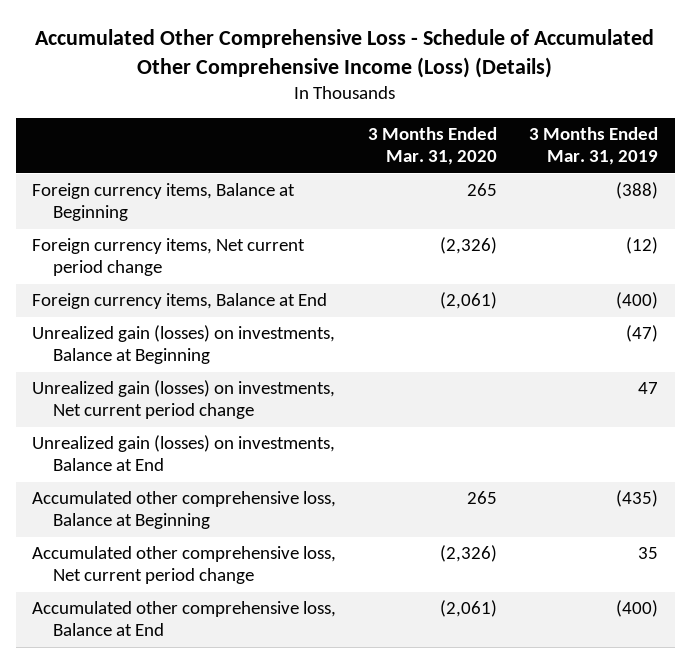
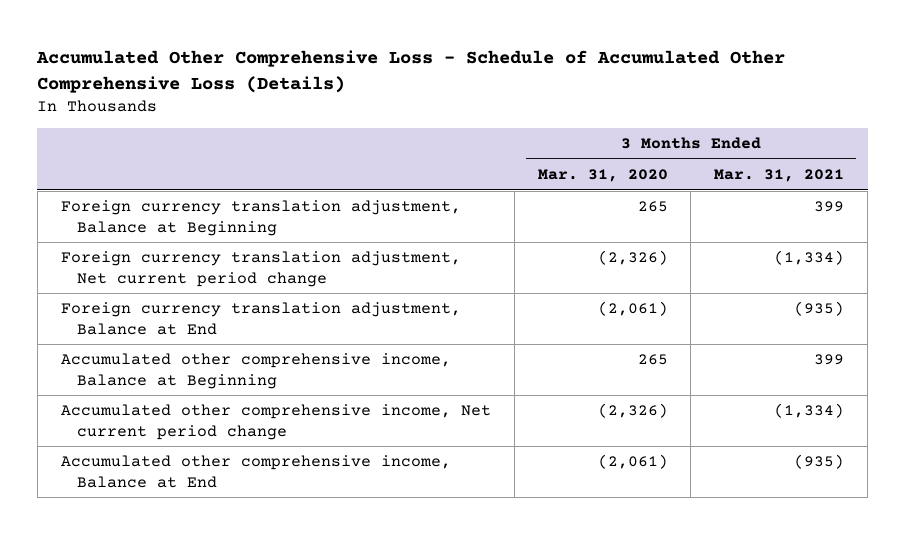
[35,29,655,79] Accumulated Other Comprehensive Loss - Schedule of Accumulated Other Comprehensive Income (Loss) (Details) -> [36,50,786,93] Accumulated Other Comprehensive Loss - Schedule of Accumulated Other Comprehensive Loss (Details)
[529,127,659,166] 3 Months Ended Mar. 31, 2019 -> none
none -> [714,169,845,183] Mar. 31, 2021
[32,325,336,365] Unrealized gain (losses) on investments, Balance at Beginning -> none
[32,380,336,420] Unrealized gain (losses) on investments, Net current period change -> none
[32,435,336,472] Unrealized gain (losses) on investments, Balance at End -> none
[32,183,296,222] Foreign currency items, Balance at Beginning -> [60,200,461,236] Foreign currency translation adjustment, Balance at Beginning
[32,238,306,277] Foreign currency items, Net current period change -> [60,251,461,287] Foreign currency translation adjustment, Net current period change
[32,293,328,310] Foreign currency items, Balance at End -> [60,302,461,335] Foreign currency translation adjustment, Balance at End
[32,491,337,530] Accumulated other comprehensive loss, Balance at Beginning -> [60,353,451,389] Accumulated other comprehensive income, Balance at Beginning
[32,546,337,585] Accumulated other comprehensive loss, Net current period change -> [60,404,491,440] Accumulated other comprehensive income, Net current period change
[32,601,337,637] Accumulated other comprehensive loss, Balance at End -> [60,455,451,488] Accumulated other comprehensive income, Balance at End

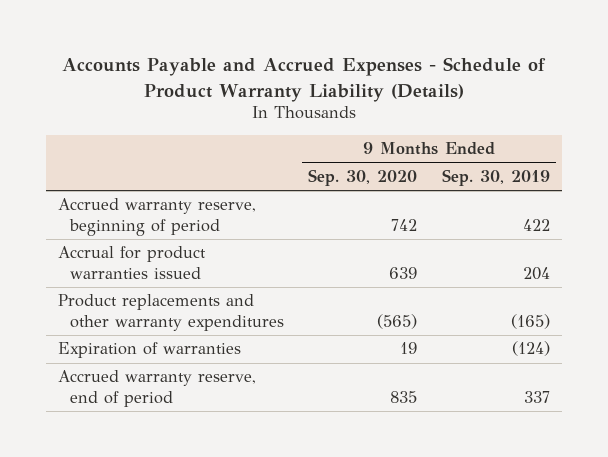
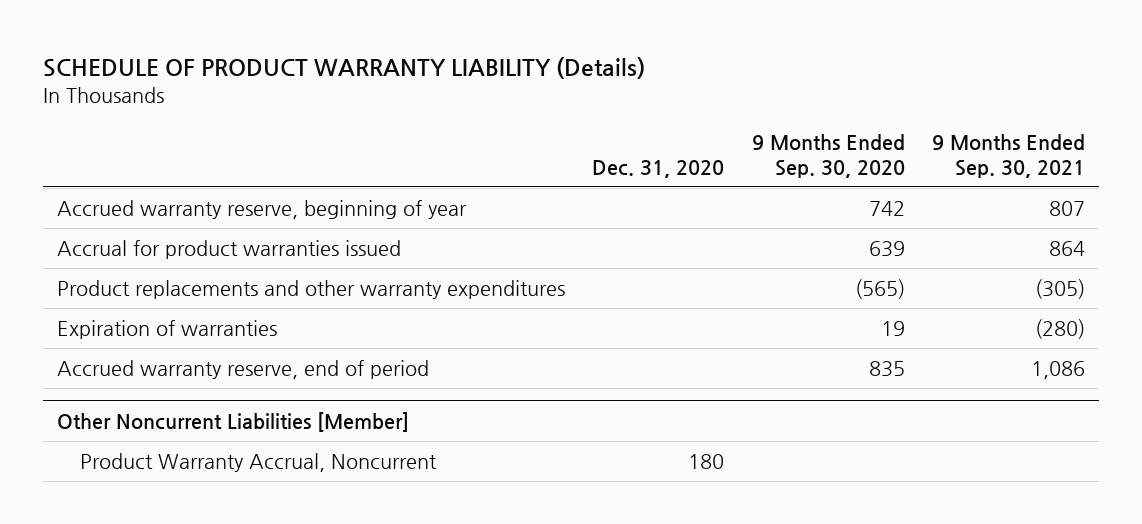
[62,57,547,102] Accounts Payable and Accrued Expenses - Schedule of Product Warranty Liability (Details) -> [43,56,646,79] SCHEDULE OF PRODUCT WARRANTY LIABILITY (Details)
[441,169,550,187] Sep. 30, 2019 -> none
none -> [592,159,725,178] Dec. 31, 2020
none -> [932,134,1086,178] 9 Months Ended Sep. 30, 2021
[58,198,257,236] Accrued warranty reserve, beginning of period -> [57,200,468,220] Accrued warranty reserve, beginning of year
none -> [57,411,410,432] Other Noncurrent Liabilities [Member]
none -> [79,453,437,473] Product Warranty Accrual, Noncurrent

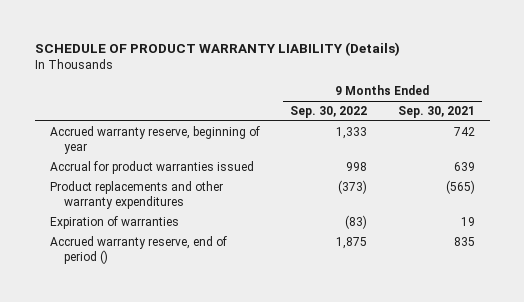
[592,159,725,178] Dec. 31, 2020 -> none
[751,134,905,178] 9 Months Ended Sep. 30, 2020 -> none
none -> [290,106,368,119] Sep. 30, 2022
[57,411,410,432] Other Noncurrent Liabilities [Member] -> none
[79,453,437,473] Product Warranty Accrual, Noncurrent -> none
[1049,201,1086,217] 807 -> [453,127,475,137] 742
[1049,241,1086,257] 864 -> [453,162,475,172] 639
[1035,279,1086,300] (305) -> [445,180,475,195] (565)
[1035,319,1086,340] (280) -> [460,217,475,227] 19
[57,360,430,380] Accrued warranty reserve, end of period -> [49,236,227,264] Accrued warranty reserve, end of period ()
[1031,361,1086,380] 1,086 -> [453,237,475,247] 835

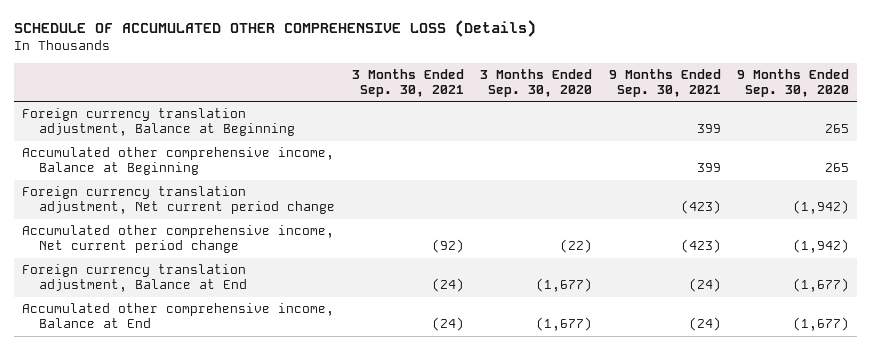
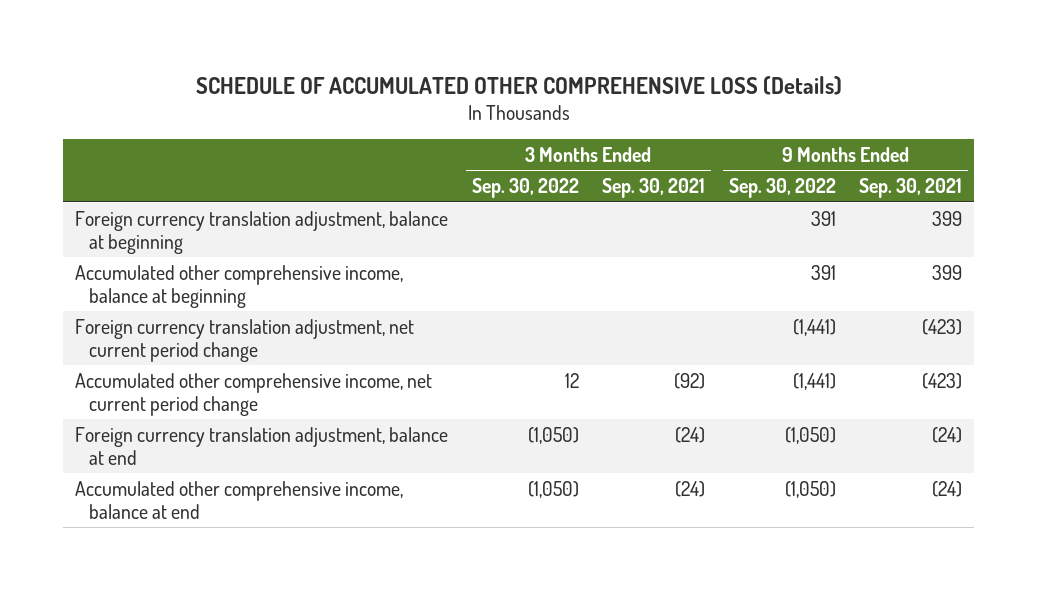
[480,68,593,97] 3 Months Ended Sep. 30, 2020 -> none
[737,68,850,97] 9 Months Ended Sep. 30, 2020 -> none
none -> [471,178,579,199] Sep. 30, 2022
none -> [728,178,836,199] Sep. 30, 2022
[22,108,296,137] Foreign currency translation adjustment, Balance at Beginning -> [75,210,449,254] Foreign currency translation adjustment, balance at beginning
[22,147,335,176] Accumulated other comprehensive income, Balance at Beginning -> [75,264,404,308] Accumulated other comprehensive income, balance at beginning
[22,186,336,215] Foreign currency translation adjustment, Net current period change -> [75,318,415,362] Foreign currency translation adjustment, net current period change
[22,225,335,254] Accumulated other comprehensive income, Net current period change -> [75,372,433,416] Accumulated other comprehensive income, net current period change
[22,264,248,293] Foreign currency translation adjustment, Balance at End -> [75,426,449,465] Foreign currency translation adjustment, balance at end
[22,303,335,329] Accumulated other comprehensive income, Balance at End -> [75,480,404,519] Accumulated other comprehensive income, balance at end

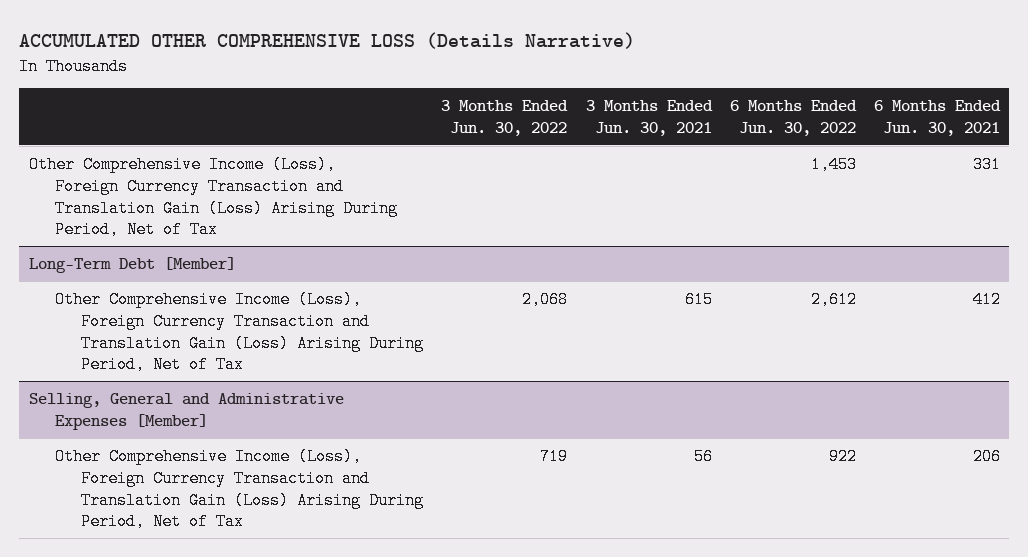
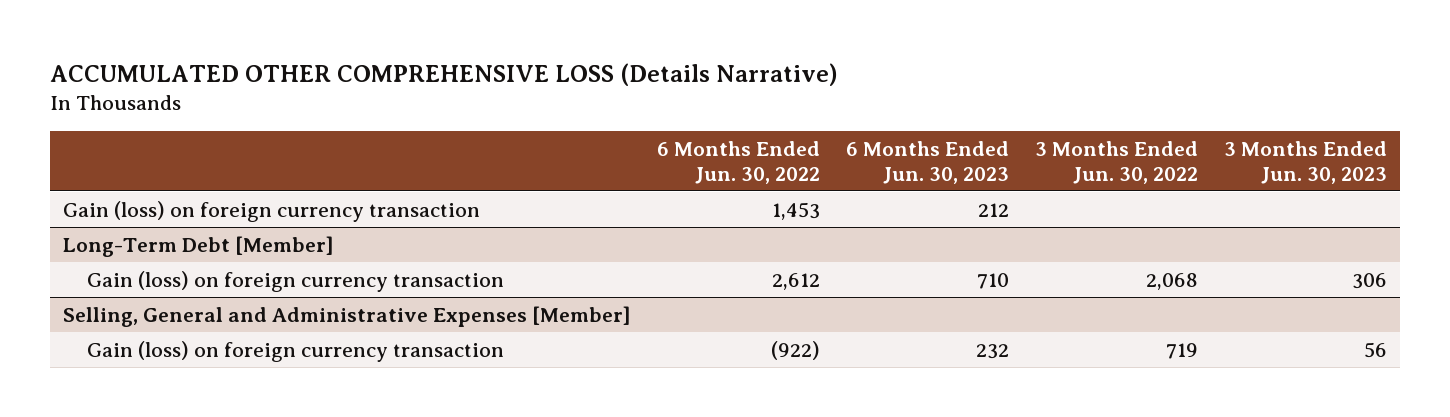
[585,99,713,136] 3 Months Ended Jun. 30, 2021 -> none
[873,99,1001,136] 6 Months Ended Jun. 30, 2021 -> none
none -> [845,140,1009,184] 6 Months Ended Jun. 30, 2023
none -> [1224,140,1388,184] 3 Months Ended Jun. 30, 2023
[28,155,398,239] Other Comprehensive Income (Loss), Foreign Currency Transaction and Translation Gain (Loss) Arising During Period, Net of Tax -> [62,200,480,222] Gain (loss) on foreign currency transaction
[54,290,425,374] Other Comprehensive Income (Loss), Foreign Currency Transaction and Translation Gain (Loss) Arising During Period, Net of Tax -> [86,270,504,292] Gain (loss) on foreign currency transaction
[54,447,425,531] Other Comprehensive Income (Loss), Foreign Currency Transaction and Translation Gain (Loss) Arising During Period, Net of Tax -> [86,340,504,362] Gain (loss) on foreign currency transaction
[828,447,857,465] 922 -> [770,340,820,360] (922)

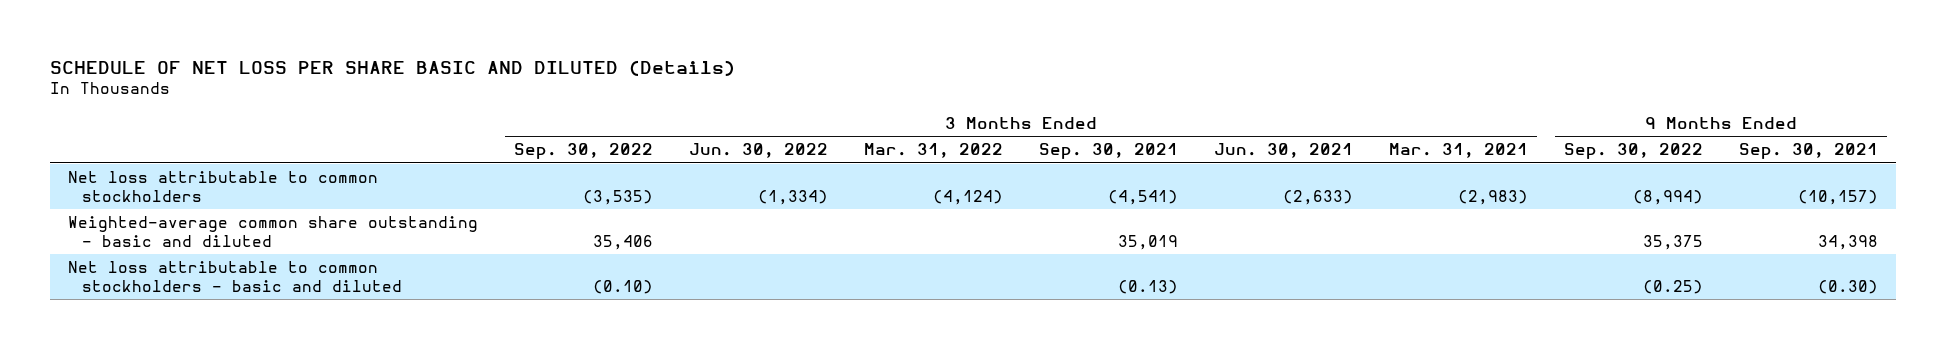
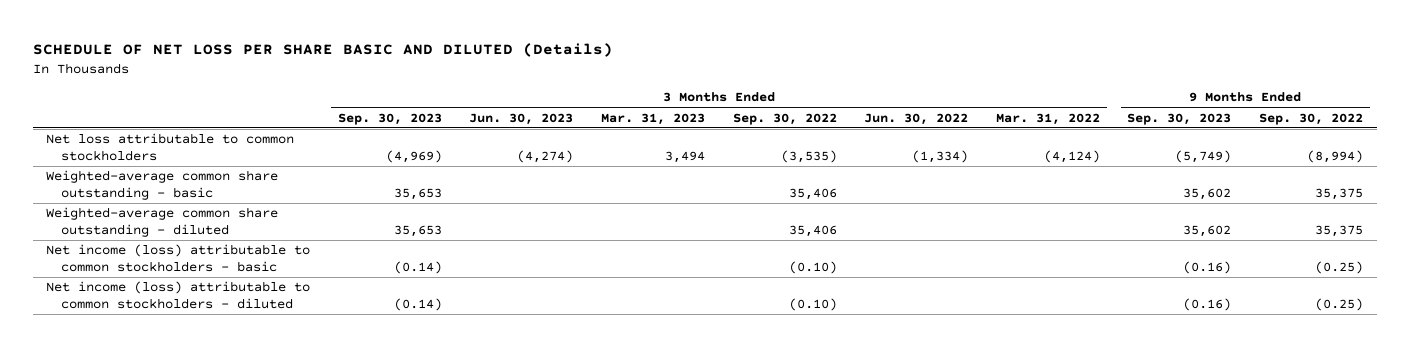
[1039,143,1179,160] Sep. 30, 2021 -> none
[1214,143,1354,159] Jun. 30, 2021 -> none
[1389,143,1529,159] Mar. 31, 2021 -> none
[1739,143,1879,160] Sep. 30, 2021 -> none
none -> [337,112,442,125] Sep. 30, 2023
none -> [469,112,574,125] Jun. 30, 2023
none -> [601,112,706,125] Mar. 31, 2023
none -> [1127,112,1232,125] Sep. 30, 2023
[67,216,478,247] Weighted-average common share outstanding - basic and diluted -> [46,170,279,200] Weighted-average common share outstanding - basic
none -> [46,207,279,237] Weighted-average common share outstanding - diluted
[67,261,403,292] Net loss attributable to common stockholders - basic and diluted -> [46,244,311,272] Net income (loss) attributable to common stockholders - basic
none -> [46,281,311,309] Net income (loss) attributable to common stockholders - diluted

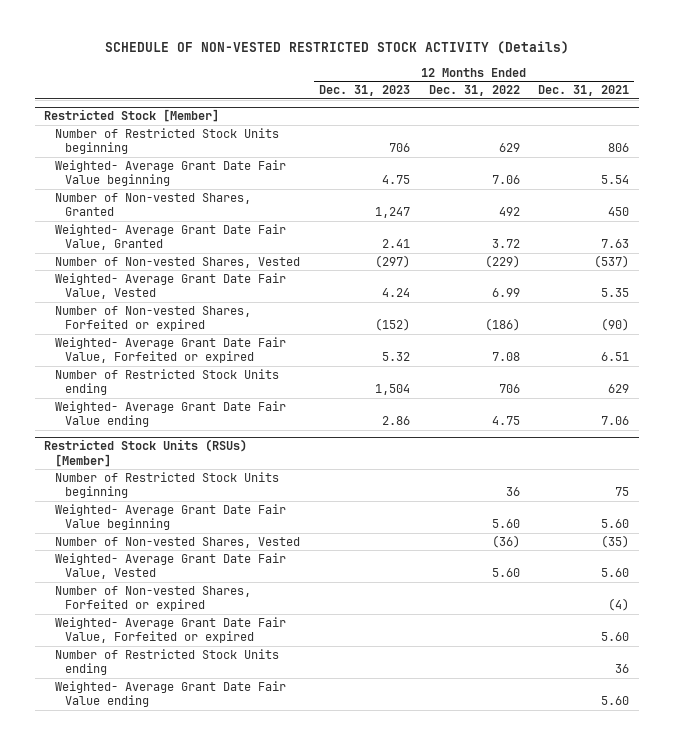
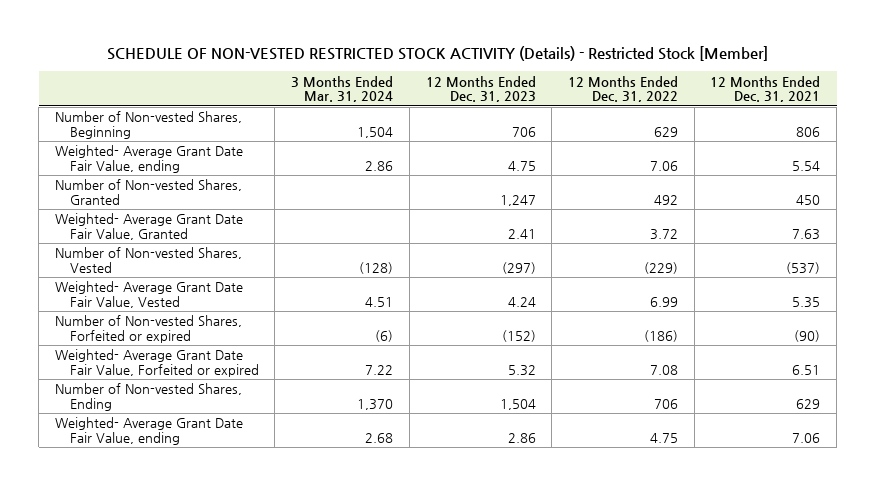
[104,41,569,55] SCHEDULE OF NON-VESTED RESTRICTED STOCK ACTIVITY (Details) -> [106,46,768,62] SCHEDULE OF NON-VESTED RESTRICTED STOCK ACTIVITY (Details) - Restricted Stock [Member]
none -> [291,75,394,103] 3 Months Ended Mar. 31, 2024
[44,109,220,123] Restricted Stock [Member] -> none
[54,127,279,155] Number of Restricted Stock Units beginning -> [54,111,242,140] Number of Non-vested Shares, Beginning
[54,159,286,187] Weighted- Average Grant Date Fair Value beginning -> [54,145,243,174] Weighted- Average Grant Date Fair Value, ending
[44,439,248,467] Restricted Stock Units (RSUs) [Member] -> none
[54,471,279,499] Number of Restricted Stock Units beginning -> none
[54,503,286,531] Weighted- Average Grant Date Fair Value beginning -> none
[54,536,300,548] Number of Non-vested Shares, Vested -> none
[54,552,286,580] Weighted- Average Grant Date Fair Value, Vested -> none
[54,585,251,612] Number of Non-vested Shares, Forfeited or expired -> none
[54,616,286,644] Weighted- Average Grant Date Fair Value, Forfeited or expired -> none
[54,648,279,676] Number of Restricted Stock Units ending -> none
[54,680,286,708] Weighted- Average Grant Date Fair Value ending -> none
[54,368,279,396] Number of Restricted Stock Units ending -> [54,383,242,412] Number of Non-vested Shares, Ending
[54,400,286,428] Weighted- Average Grant Date Fair Value ending -> [54,417,243,446] Weighted- Average Grant Date Fair Value, ending

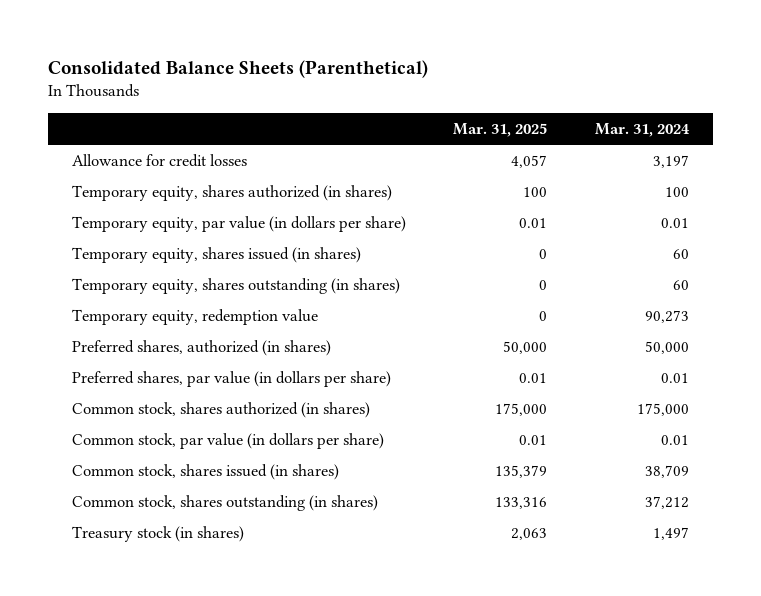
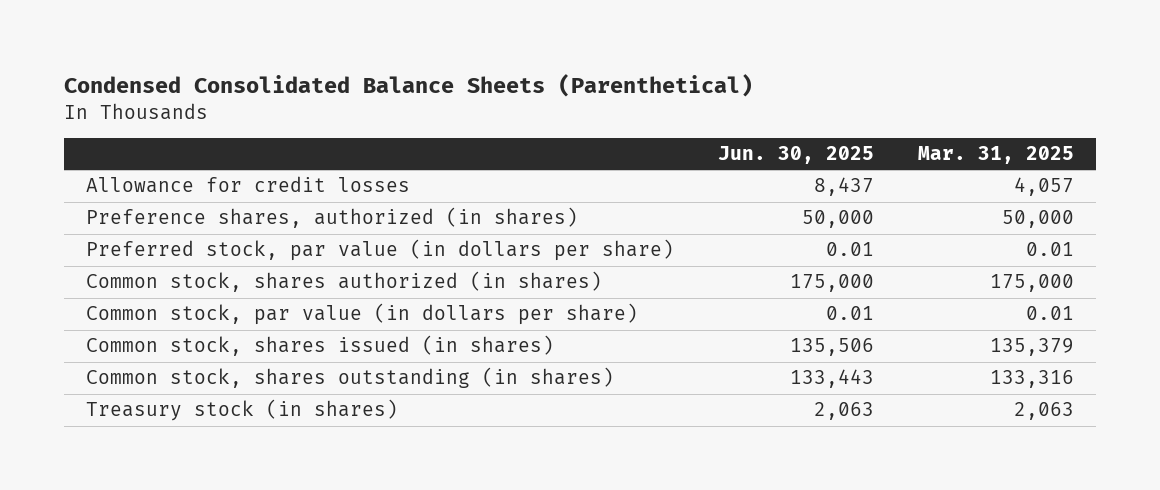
[48,59,429,78] Consolidated Balance Sheets (Parenthetical) -> [63,74,753,98] Condensed Consolidated Balance Sheets (Parenthetical)
[594,122,690,137] Mar. 31, 2024 -> none
none -> [717,146,874,165] Jun. 30, 2025
[71,185,392,202] Temporary equity, shares authorized (in shares) -> none
[71,216,406,233] Temporary equity, par value (in dollars per share) -> none
[71,247,361,264] Temporary equity, shares issued (in shares) -> none
[71,278,400,295] Temporary equity, shares outstanding (in shares) -> none
[71,309,318,326] Temporary equity, redemption value -> none
[71,340,331,357] Preferred shares, authorized (in shares) -> [85,207,578,229] Preference shares, authorized (in shares)
[71,371,391,388] Preferred shares, par value (in dollars per share) -> [85,239,674,262] Preferred stock, par value (in dollars per share)

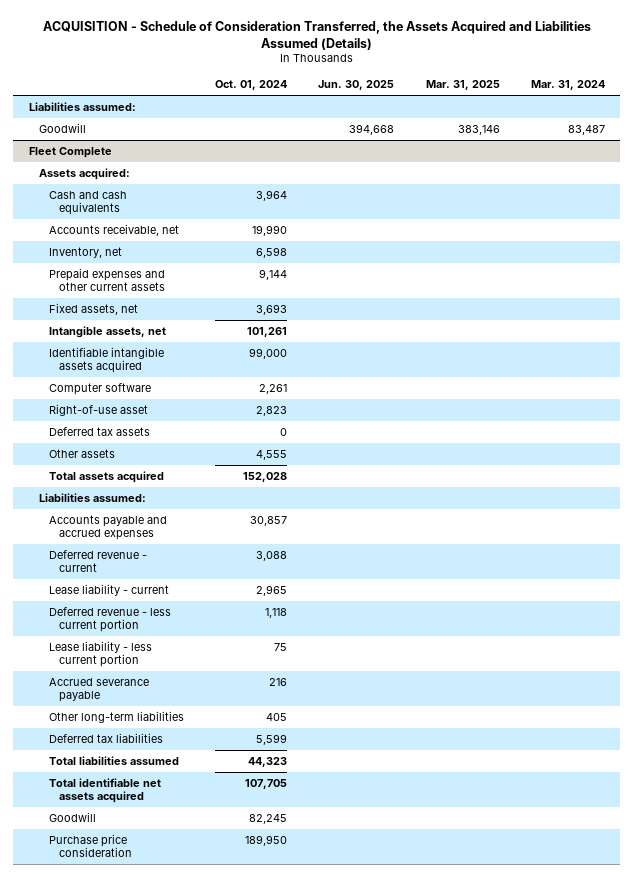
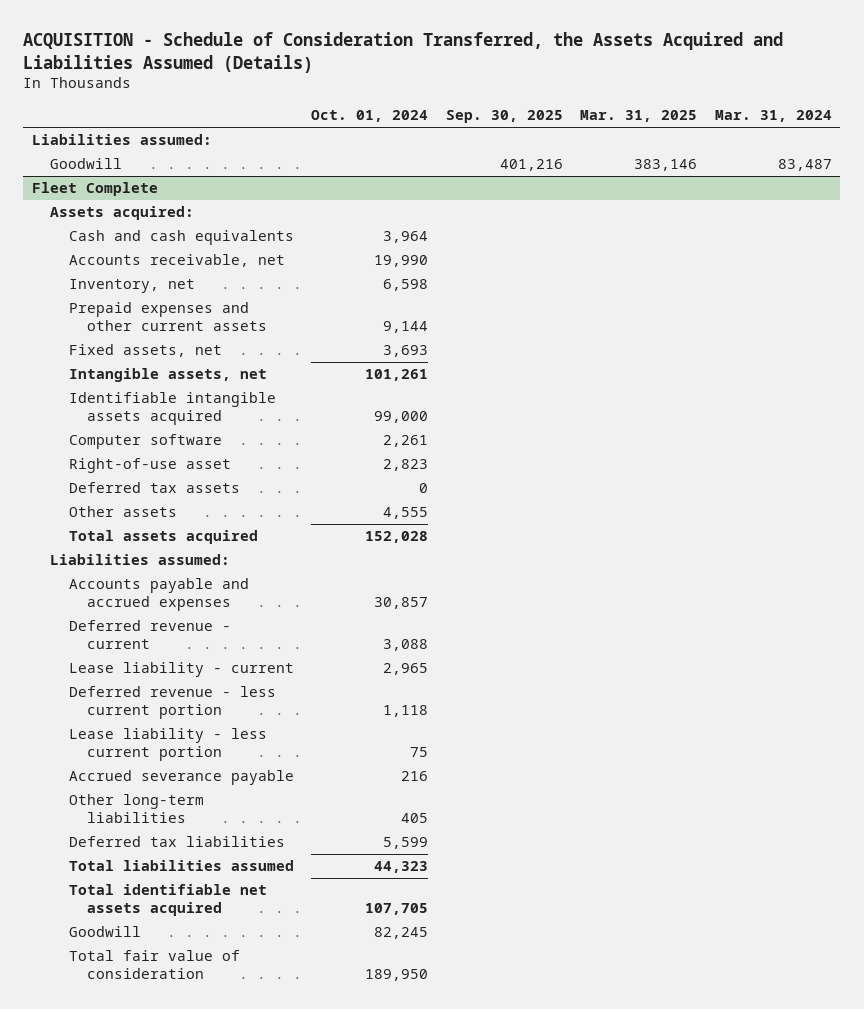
[318,80,395,91] Jun. 30, 2025 -> none
none -> [445,110,563,124] Sep. 30, 2025
[48,833,132,857] Purchase price consideration -> [68,950,240,980] Total fair value of consideration

